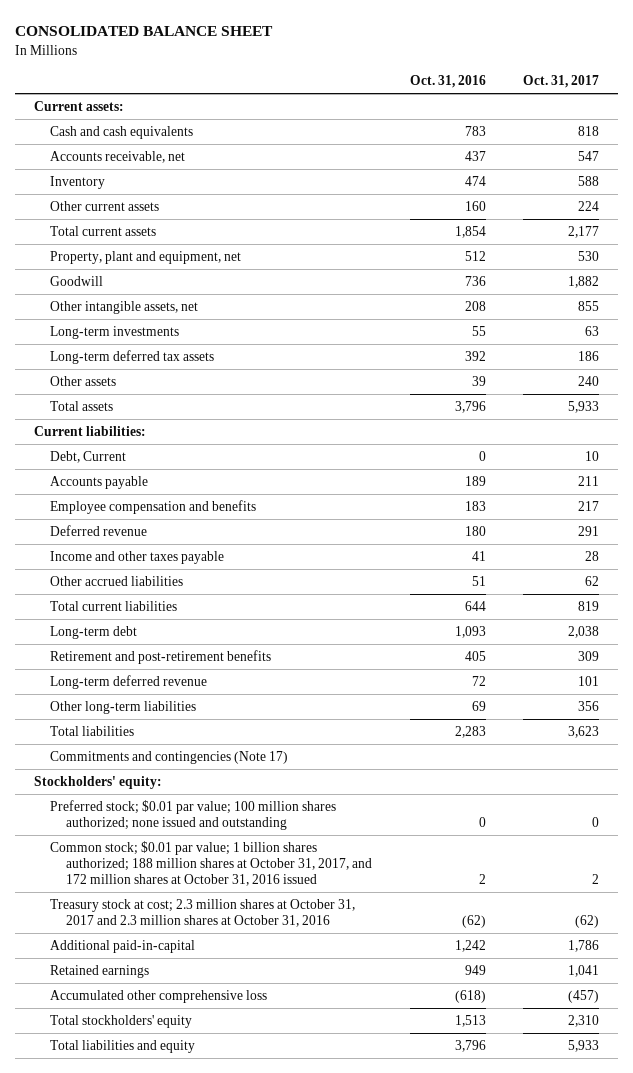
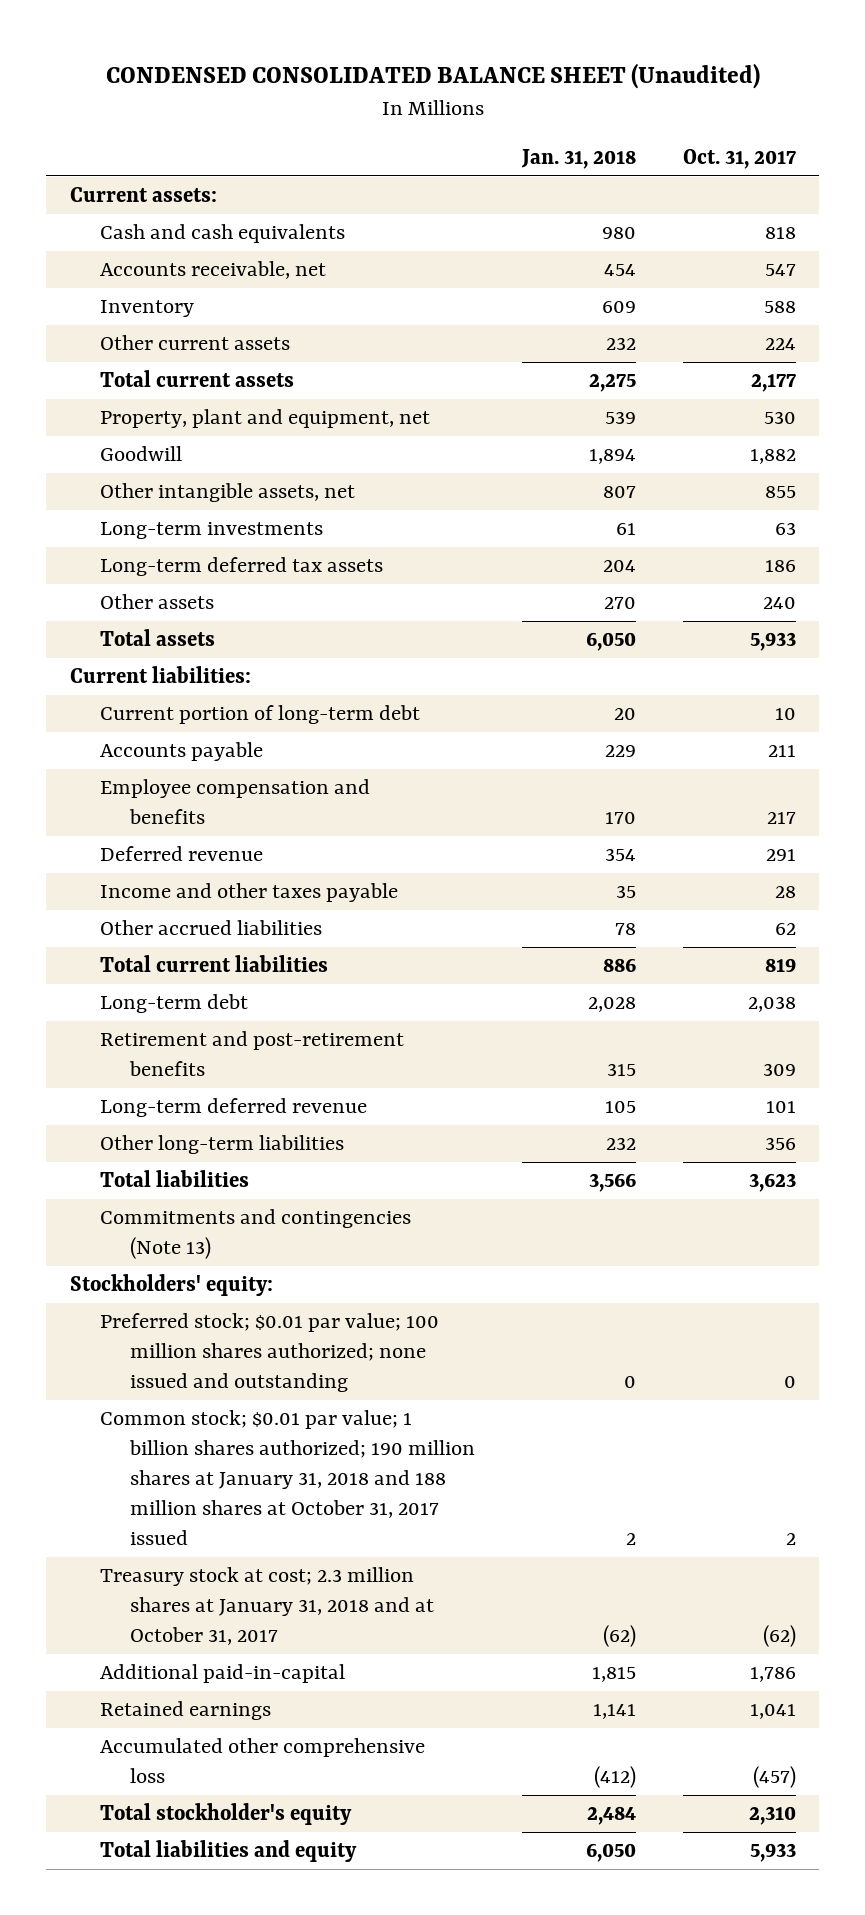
[14,26,273,37] CONSOLIDATED BALANCE SHEET -> [105,62,760,89] CONDENSED CONSOLIDATED BALANCE SHEET (Unaudited)
[409,75,486,89] Oct. 31, 2016 -> none
none -> [520,148,636,169] Jan. 31, 2018
[49,450,126,463] Debt, Current -> [99,705,420,725] Current portion of long-term debt
[49,750,288,764] Commitments and contingencies (Note 17) -> [99,1209,411,1260] Commitments and contingencies (Note 13)
[49,840,373,887] Common stock; $0.01 par value; 1 billion shares authorized; 188 million shares at October 31, 2017, and 172 million shares at October 31, 2016 issued -> [99,1410,476,1545] Common stock; $0.01 par value; 1 billion shares authorized; 190 million shares at January 31, 2018 and 188 million shares at October 31, 2017 issued
[49,898,355,928] Treasury stock at cost; 2.3 million shares at October 31, 2017 and 2.3 million shares at October 31, 2016 -> [99,1567,435,1646] Treasury stock at cost; 2.3 million shares at January 31, 2018 and at October 31, 2017
[49,1014,192,1028] Total stockholders' equity -> [99,1803,352,1826] Total stockholder's equity

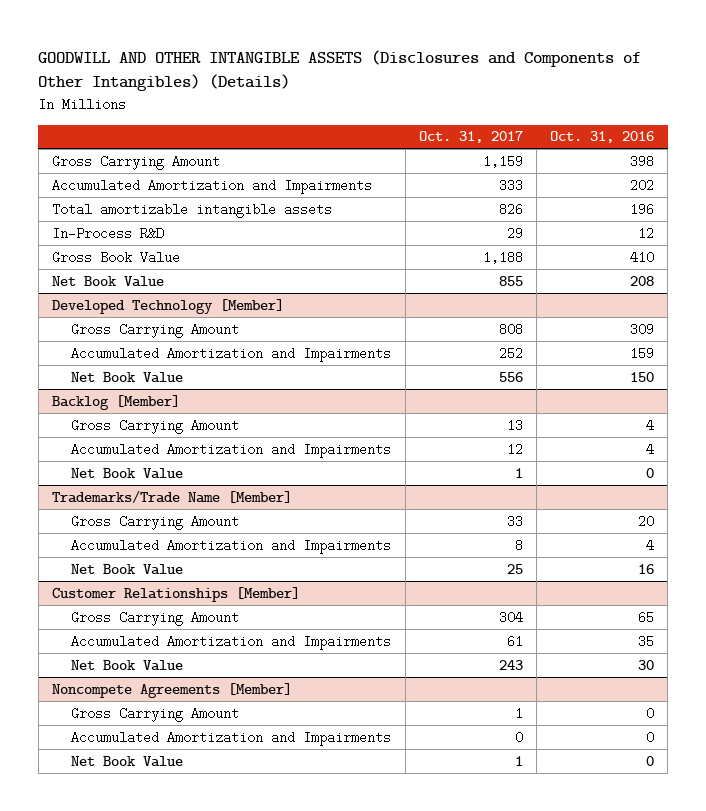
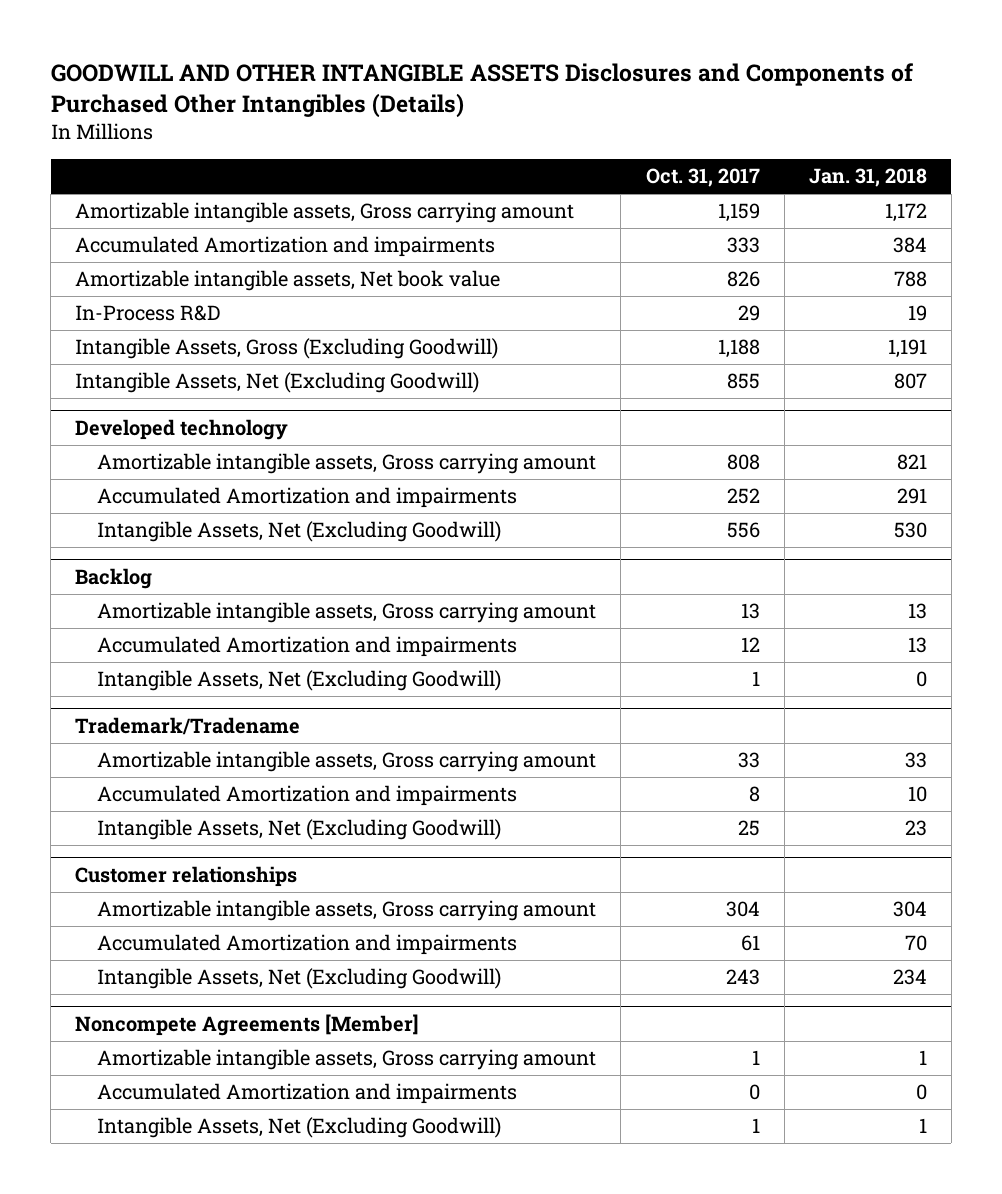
[38,49,642,92] GOODWILL AND OTHER INTANGIBLE ASSETS (Disclosures and Components of Other Intangibles) (Details) -> [50,63,914,119] GOODWILL AND OTHER INTANGIBLE ASSETS Disclosures and Components of Purchased Other Intangibles (Details)
[549,131,654,144] Oct. 31, 2016 -> none
none -> [808,168,927,188] Jan. 31, 2018
[51,154,220,170] Gross Carrying Amount -> [75,202,575,224] Amortizable intangible assets, Gross carrying amount
[51,178,372,194] Accumulated Amortization and Impairments -> [75,236,496,258] Accumulated Amortization and impairments
[51,202,332,218] Total amortizable intangible assets -> [75,270,501,292] Amortizable intangible assets, Net book value
[51,250,180,264] Gross Book Value -> [75,338,499,360] Intangible Assets, Gross (Excluding Goodwill)
[51,275,164,287] Net Book Value -> [75,372,480,394] Intangible Assets, Net (Excluding Goodwill)
[51,298,284,314] Developed Technology [Member] -> [75,418,289,440] Developed technology
[71,322,240,338] Gross Carrying Amount -> [97,453,597,475] Amortizable intangible assets, Gross carrying amount
[71,346,392,362] Accumulated Amortization and Impairments -> [97,487,518,509] Accumulated Amortization and impairments
[71,371,184,383] Net Book Value -> [97,521,502,543] Intangible Assets, Net (Excluding Goodwill)
[51,394,180,410] Backlog [Member] -> [75,567,153,589] Backlog
[71,418,240,434] Gross Carrying Amount -> [97,602,597,624] Amortizable intangible assets, Gross carrying amount
[71,442,392,458] Accumulated Amortization and Impairments -> [97,636,518,658] Accumulated Amortization and impairments
[71,467,184,479] Net Book Value -> [97,670,502,692] Intangible Assets, Net (Excluding Goodwill)
[51,489,292,503] Trademarks/Trade Name [Member] -> [75,716,301,735] Trademark/Tradename
[71,514,240,530] Gross Carrying Amount -> [97,751,597,773] Amortizable intangible assets, Gross carrying amount
[71,538,392,554] Accumulated Amortization and Impairments -> [97,785,518,807] Accumulated Amortization and impairments
[71,563,184,575] Net Book Value -> [97,819,502,841] Intangible Assets, Net (Excluding Goodwill)
[51,586,300,602] Customer Relationships [Member] -> [75,865,298,887] Customer relationships
[71,610,240,626] Gross Carrying Amount -> [97,900,597,922] Amortizable intangible assets, Gross carrying amount
[71,634,392,650] Accumulated Amortization and Impairments -> [97,934,518,956] Accumulated Amortization and impairments
[71,659,184,671] Net Book Value -> [97,968,502,990] Intangible Assets, Net (Excluding Goodwill)
[71,706,240,722] Gross Carrying Amount -> [97,1049,597,1071] Amortizable intangible assets, Gross carrying amount
[71,730,392,746] Accumulated Amortization and Impairments -> [97,1083,518,1105] Accumulated Amortization and impairments
[71,755,184,767] Net Book Value -> [97,1117,502,1139] Intangible Assets, Net (Excluding Goodwill)

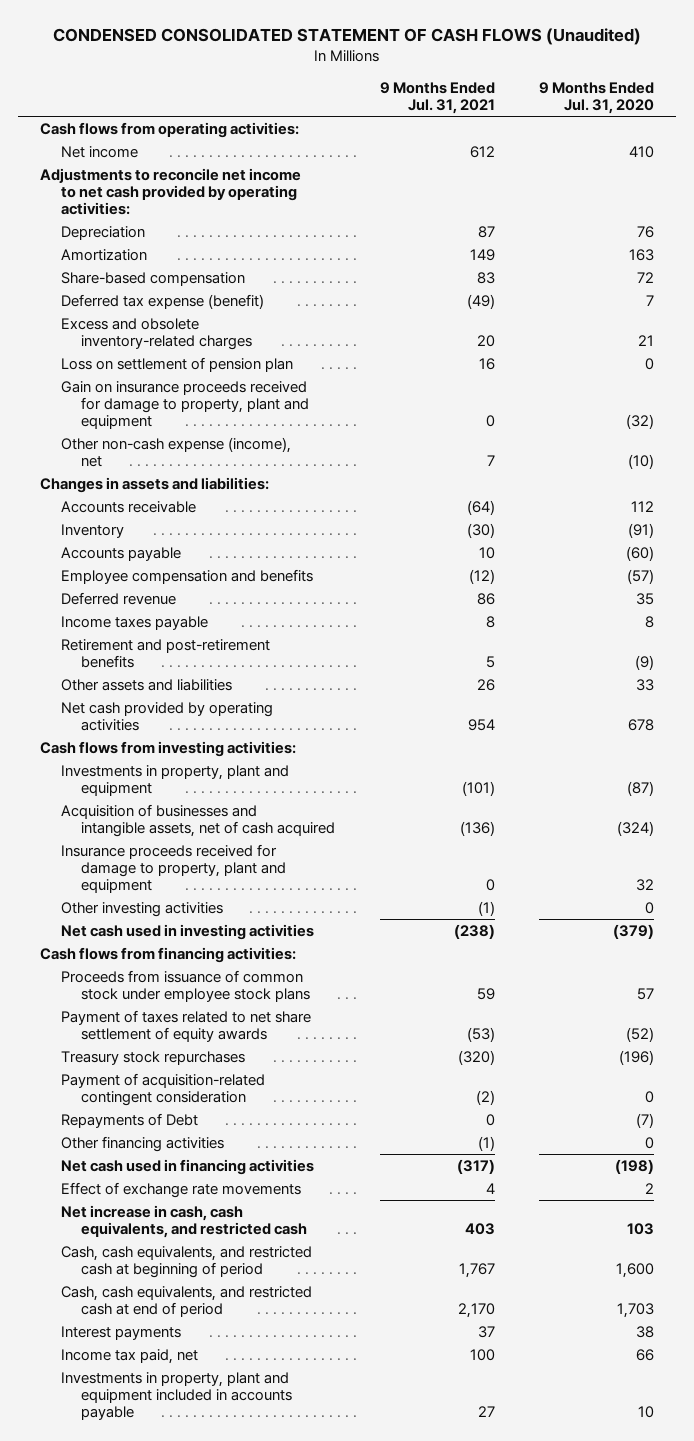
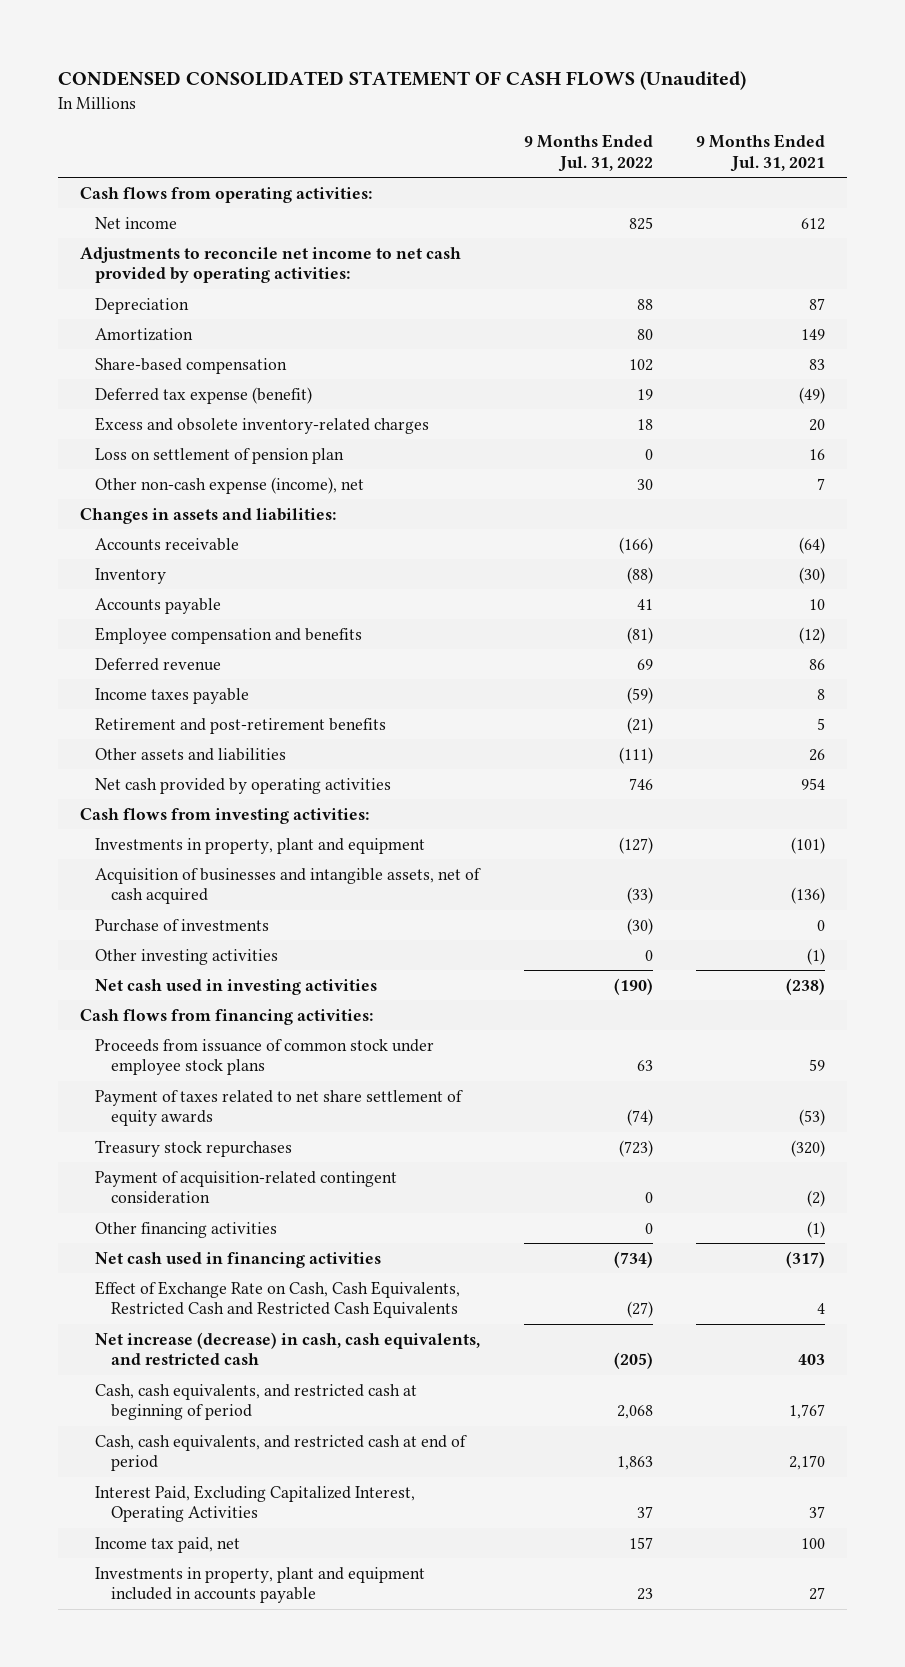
[538,81,654,115] 9 Months Ended Jul. 31, 2020 -> none
none -> [523,134,653,172] 9 Months Ended Jul. 31, 2022
[60,380,310,430] Gain on insurance proceeds received for damage to property, plant and equipment -> none
[60,843,287,894] Insurance proceeds received for damage to property, plant and equipment -> none
none -> [95,918,270,932] Purchase of investments
[60,1112,198,1128] Repayments of Debt -> none
[60,1181,301,1198] Effect of exchange rate movements -> none
none -> [95,1280,461,1319] Effect of Exchange Rate on Cash, Cash Equivalents, Restricted Cash and Restricted Cash Equivalents
[60,1204,308,1238] Net increase in cash, cash equivalents, and restricted cash -> [95,1331,481,1366] Net increase (decrease) in cash, cash equivalents, and restricted cash
[60,1325,181,1340] Interest payments -> none
none -> [95,1484,416,1523] Interest Paid, Excluding Capitalized Interest, Operating Activities

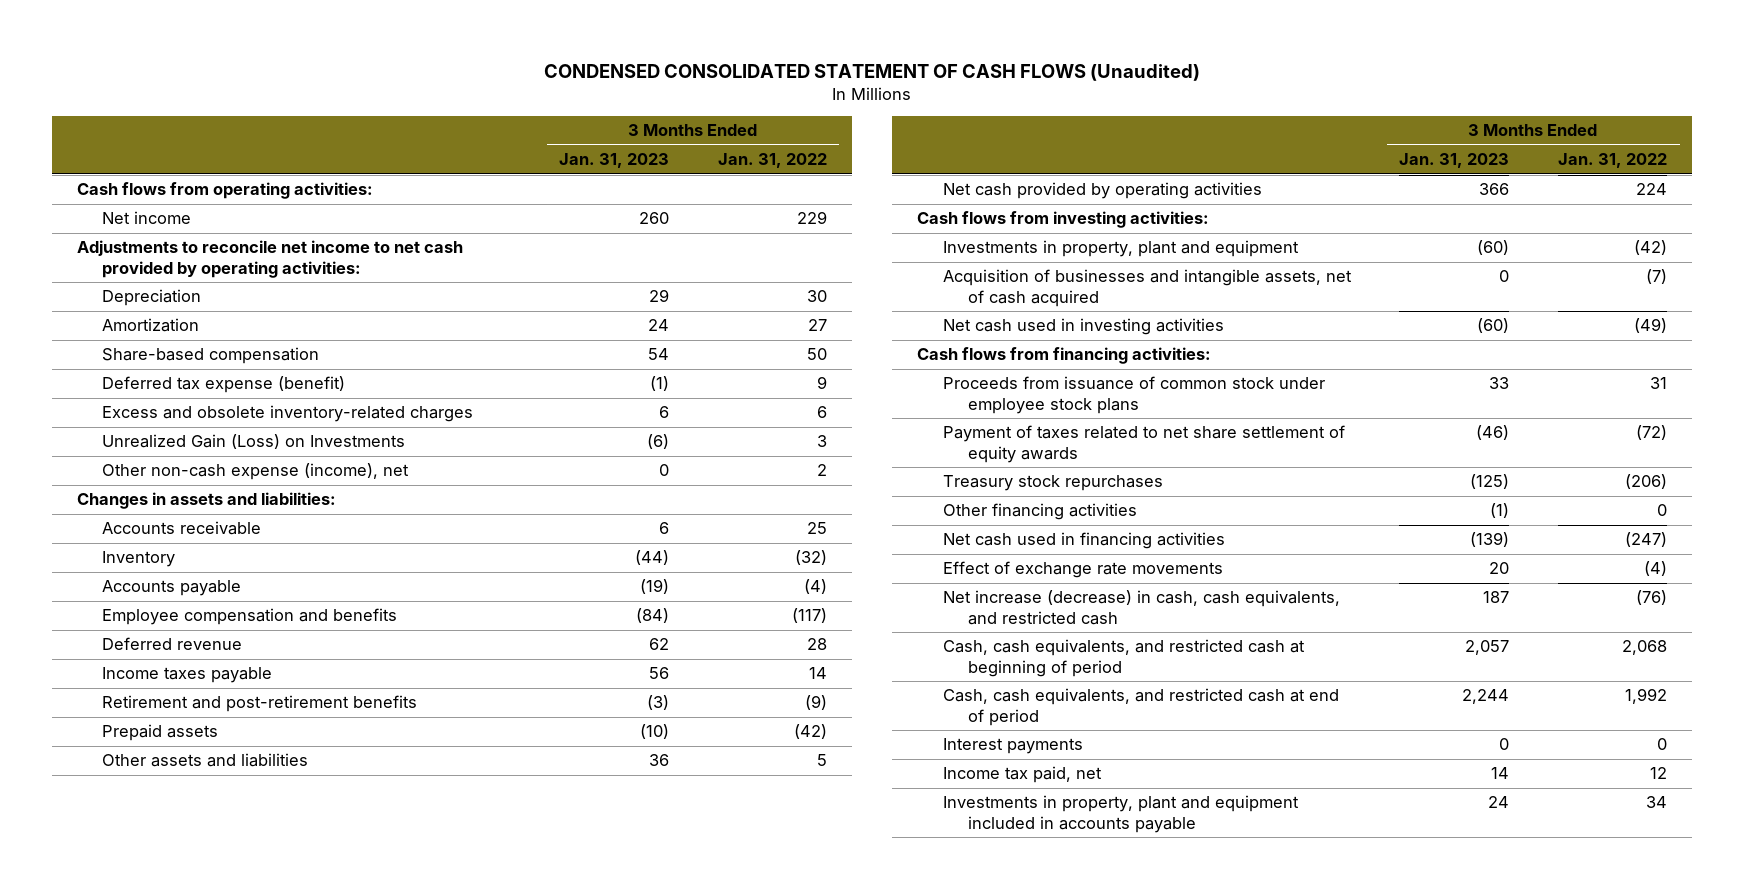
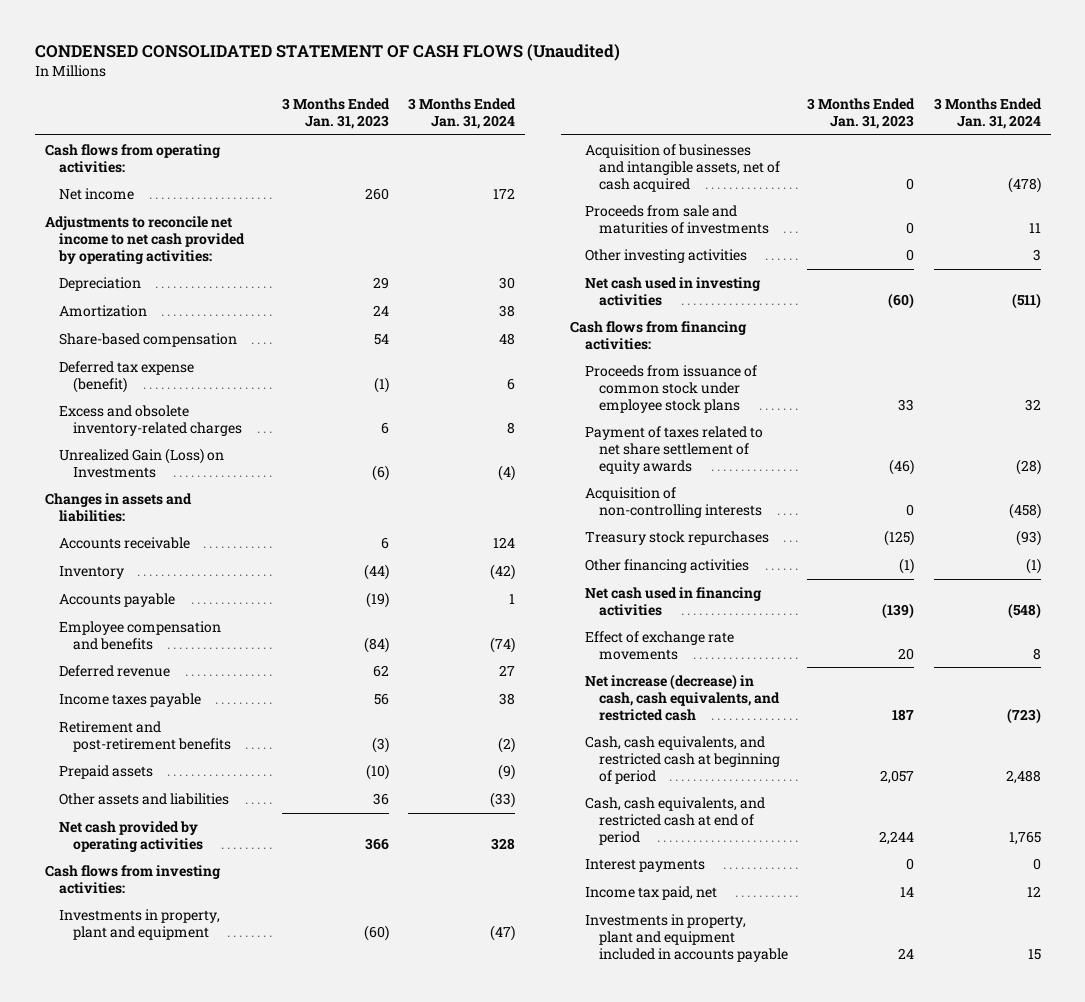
[718,153,828,169] Jan. 31, 2022 -> none
none -> [408,98,517,130] 3 Months Ended Jan. 31, 2024
[102,463,410,481] Other non-cash expense (income), net -> none
none -> [584,204,769,234] Proceeds from sale and maturities of investments
none -> [584,248,747,263] Other investing activities
none -> [584,486,762,518] Acquisition of non-controlling interests

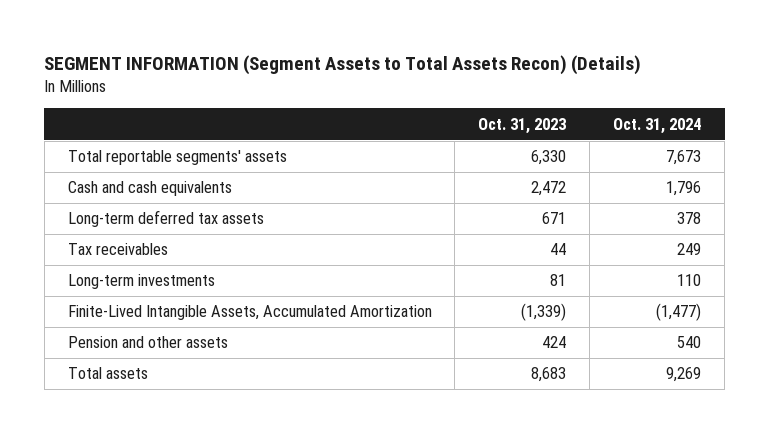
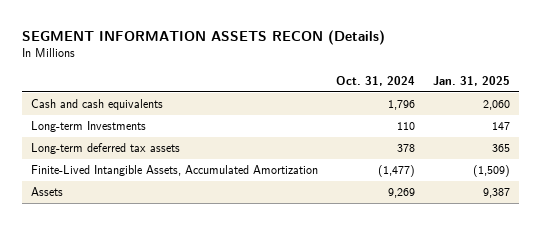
[44,54,642,75] SEGMENT INFORMATION (Segment Assets to Total Assets Recon) (Details) -> [21,29,385,45] SEGMENT INFORMATION ASSETS RECON (Details)
[478,117,567,134] Oct. 31, 2023 -> none
none -> [433,75,511,86] Jan. 31, 2025
[67,150,287,166] Total reportable segments' assets -> none
none -> [30,121,146,133] Long-term Investments
[67,243,168,256] Tax receivables -> none
[67,274,215,290] Long-term investments -> none
[67,336,228,349] Pension and other assets -> none
[67,367,148,380] Total assets -> [30,187,63,197] Assets

